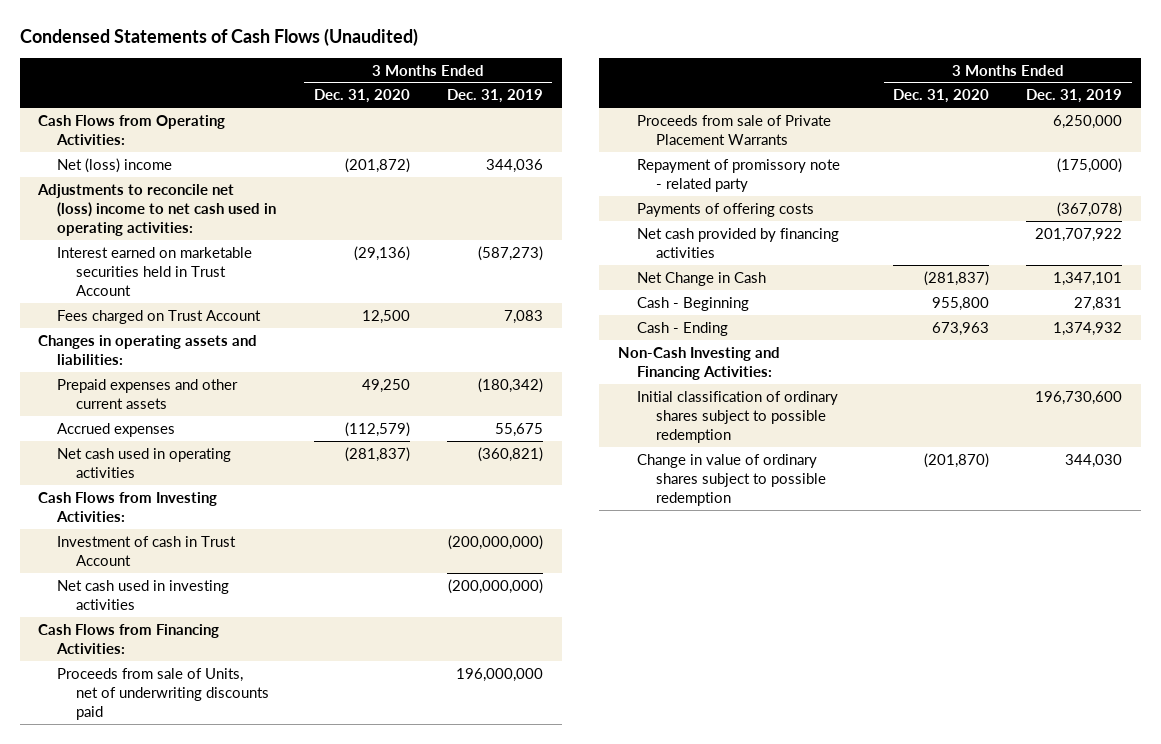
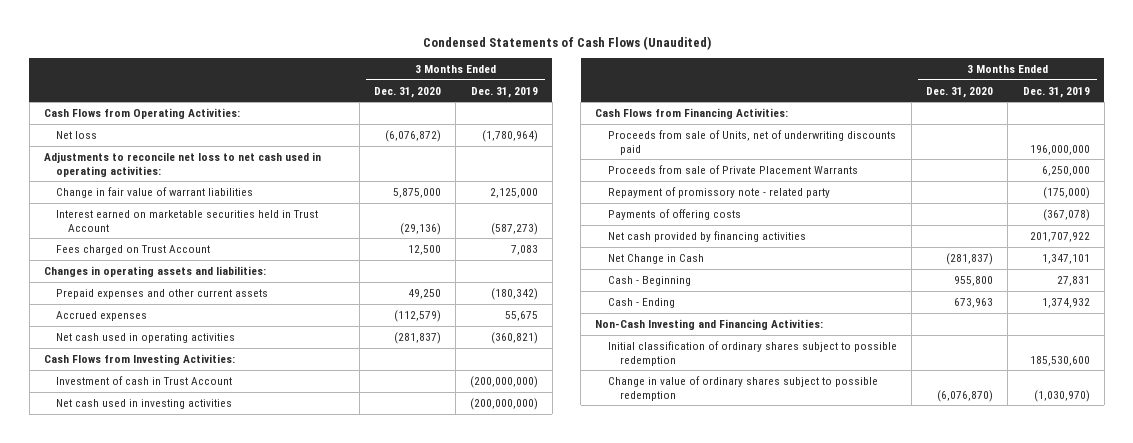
[57,157,173,173] Net (loss) income -> [55,130,97,139] Net loss
[344,157,410,173] (201,872) -> [384,129,441,142] (6,076,872)
[485,158,543,173] 344,036 -> [481,129,538,142] (1,780,964)
[37,183,277,236] Adjustments to reconcile net (loss) income to net cash used in operating activities: -> [43,151,321,177] Adjustments to reconcile net loss to net cash used in operating activities:
none -> [55,186,253,198] Change in fair value of warrant liabilities
[1035,390,1123,405] 196,730,600 -> [1029,355,1090,366] 185,530,600
[924,452,990,468] (201,870) -> [936,389,993,402] (6,076,870)
[1065,453,1123,468] 344,030 -> [1033,389,1090,402] (1,030,970)

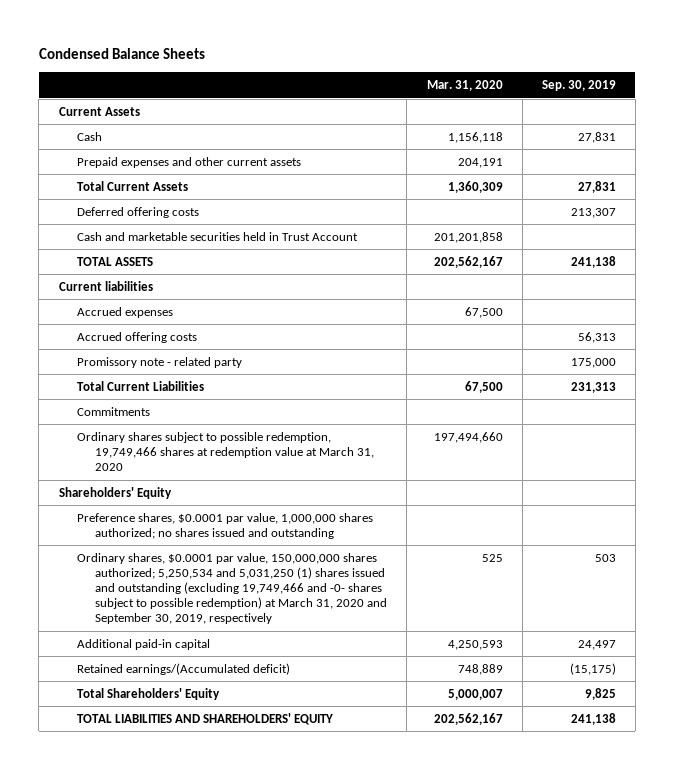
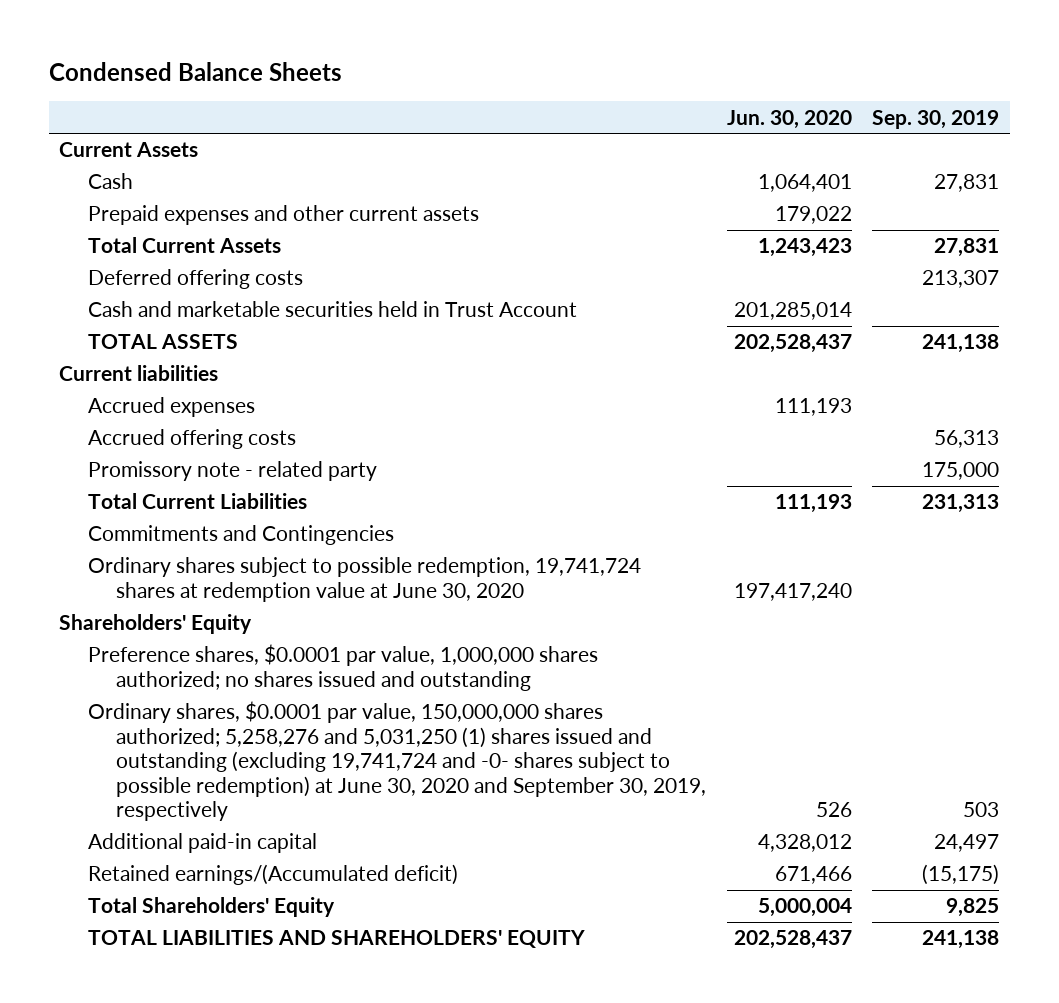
[426,80,503,92] Mar. 31, 2020 -> none
none -> [726,109,852,129] Jun. 30, 2020
[76,406,150,416] Commitments -> [87,525,394,546] Commitments and Contingencies
[76,431,375,472] Ordinary shares subject to possible redemption, 19,749,466 shares at redemption value at March 31, 2020 -> [87,557,641,602] Ordinary shares subject to possible redemption, 19,741,724 shares at redemption value at June 30, 2020
[76,552,388,625] Ordinary shares, $0.0001 par value, 150,000,000 shares authorized; 5,250,534 and 5,031,250 (1) shares issued and outstanding (excluding 19,749,466 and -0- shares subject to possible redemption) at March 31, 2020 and September 30, 2019, respectively -> [87,701,707,822] Ordinary shares, $0.0001 par value, 150,000,000 shares authorized; 5,258,276 and 5,031,250 (1) shares issued and outstanding (excluding 19,741,724 and -0- shares subject to possible redemption) at June 30, 2020 and September 30, 2019, respectively

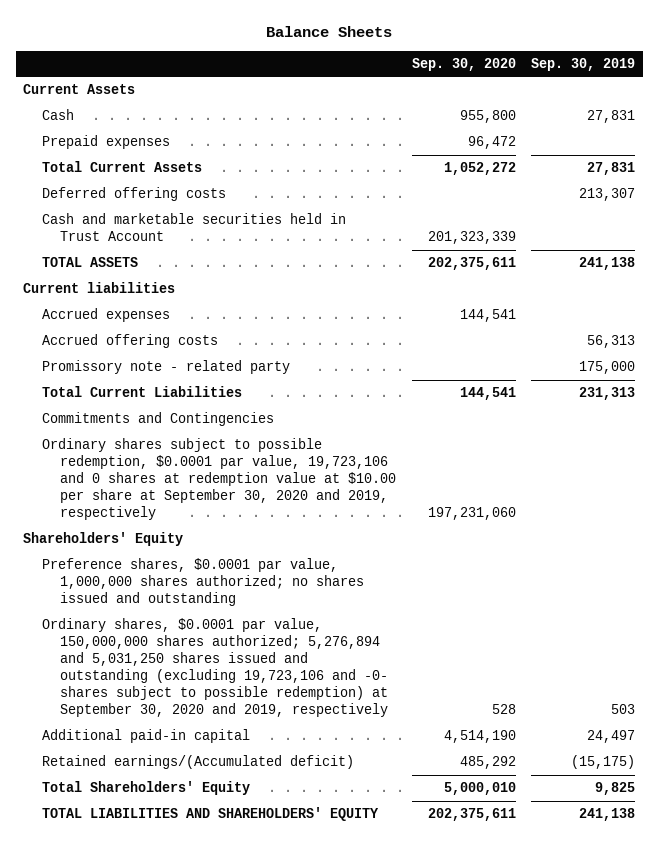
[49,61,343,81] Condensed Balance Sheets -> [266,25,393,37] Balance Sheets
[726,109,852,129] Jun. 30, 2020 -> none
none -> [411,57,516,71] Sep. 30, 2020
[87,205,479,226] Prepaid expenses and other current assets -> [41,135,170,150] Prepaid expenses
[87,557,641,602] Ordinary shares subject to possible redemption, 19,741,724 shares at redemption value at June 30, 2020 -> [41,438,397,521] Ordinary shares subject to possible redemption, $0.0001 par value, 19,723,106 and 0 shares at redemption value at $10.00 per share at September 30, 2020 and 2019, respectively
[87,701,707,822] Ordinary shares, $0.0001 par value, 150,000,000 shares authorized; 5,258,276 and 5,031,250 (1) shares issued and outstanding (excluding 19,741,724 and -0- shares subject to possible redemption) at June 30, 2020 and September 30, 2019, respectively -> [41,618,389,718] Ordinary shares, $0.0001 par value, 150,000,000 shares authorized; 5,276,894 and 5,031,250 shares issued and outstanding (excluding 19,723,106 and -0- shares subject to possible redemption) at September 30, 2020 and 2019, respectively

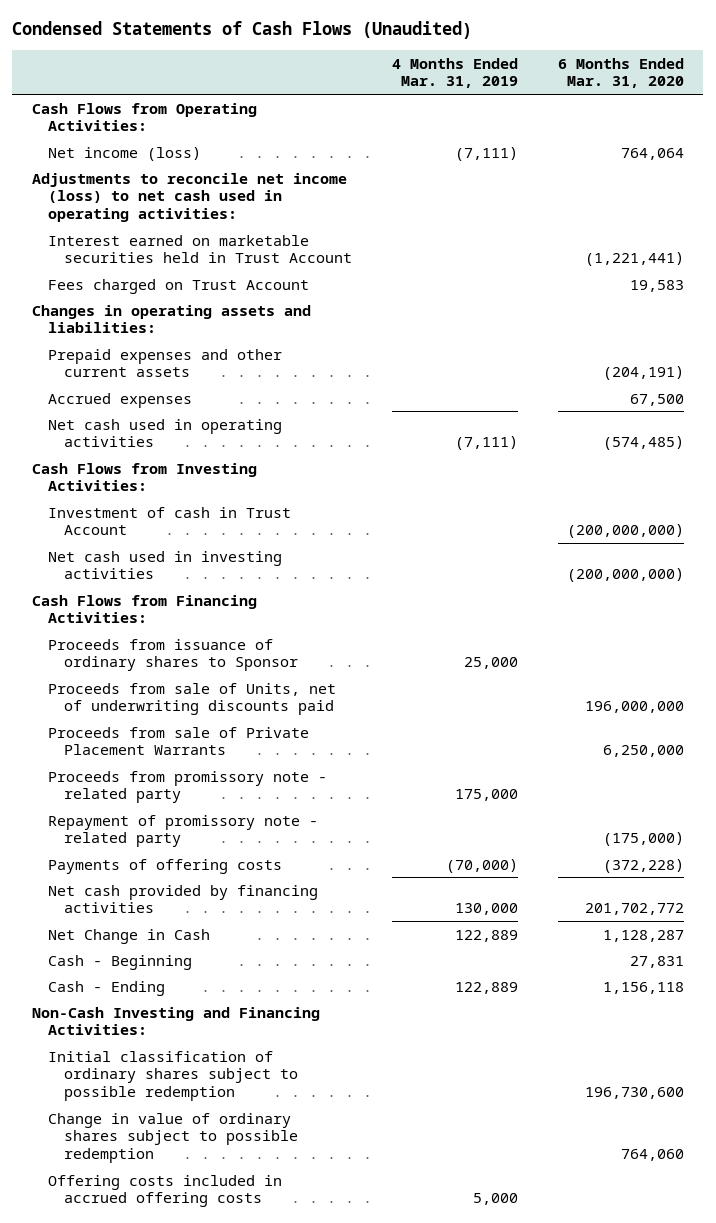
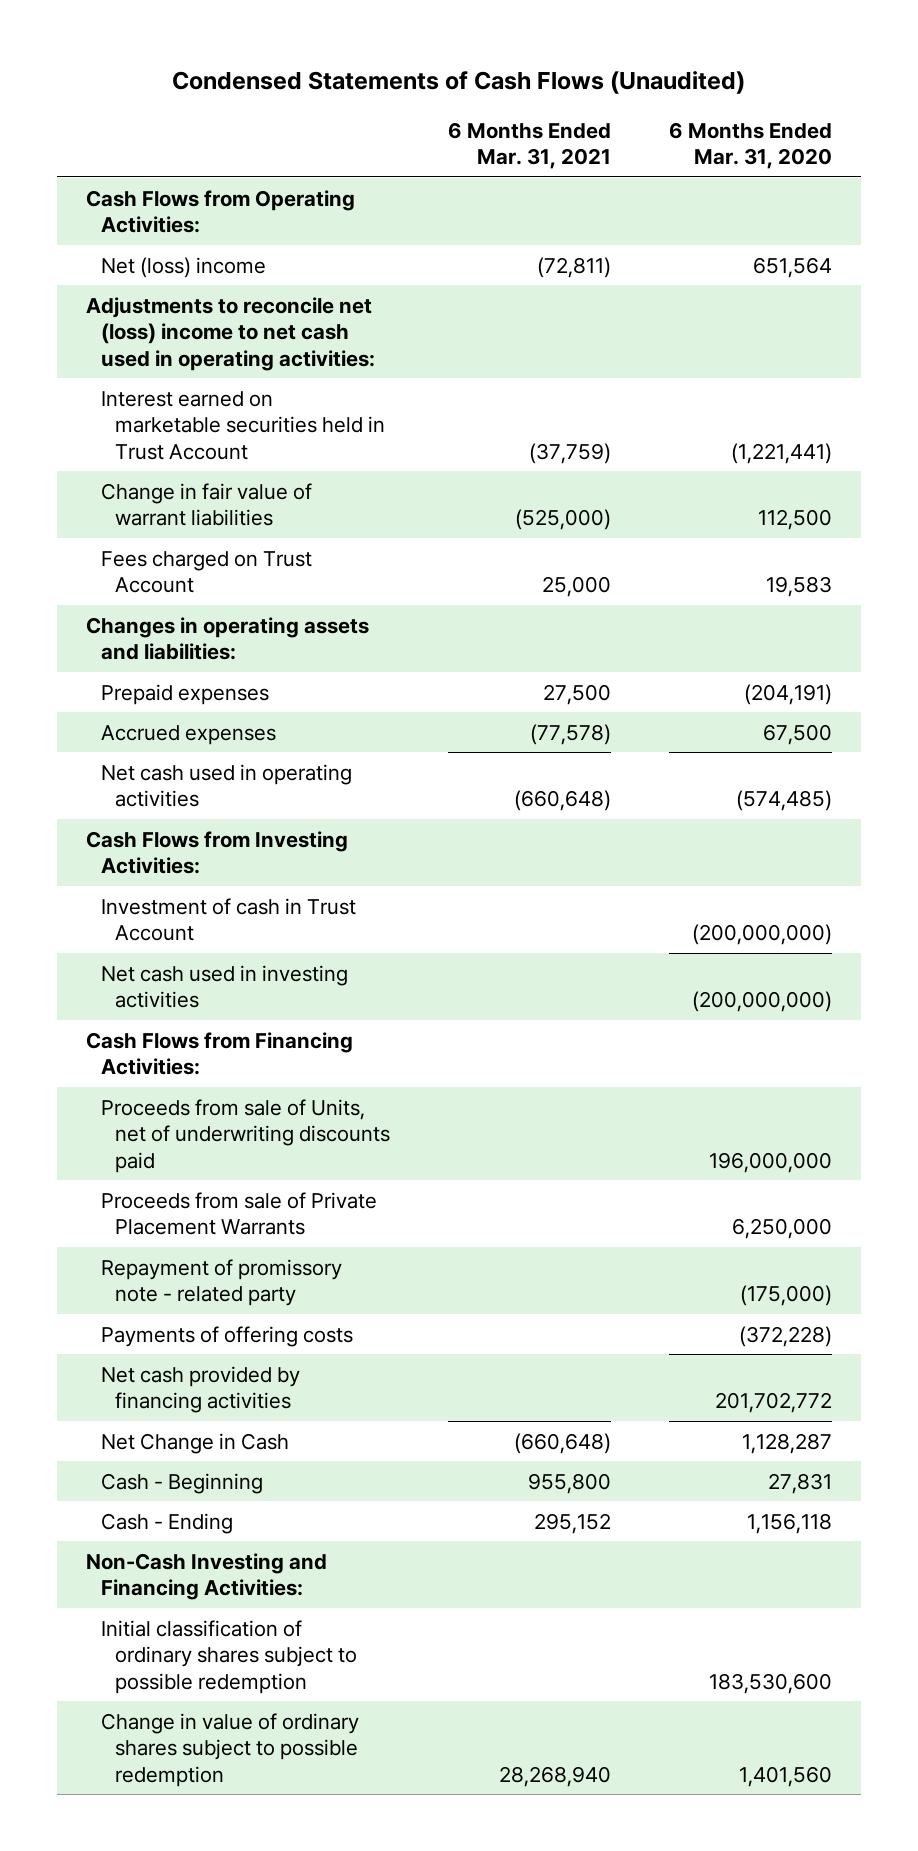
[391,57,518,89] 4 Months Ended Mar. 31, 2019 -> none
none -> [448,121,612,170] 6 Months Ended Mar. 31, 2021
[48,146,202,161] Net income (loss) -> [100,256,266,278] Net (loss) income
[620,147,684,160] 764,064 -> [753,256,833,278] 651,564
[32,172,348,223] Adjustments to reconcile net income (loss) to net cash used in operating activities: -> [85,296,375,371] Adjustments to reconcile net (loss) income to net cash used in operating activities:
none -> [100,482,312,527] Change in fair value of warrant liabilities
[48,348,283,378] Prepaid expenses and other current assets -> [100,683,269,705] Prepaid expenses
[48,638,299,672] Proceeds from issuance of ordinary shares to Sponsor -> none
[48,770,328,804] Proceeds from promissory note - related party -> none
[48,1174,283,1208] Offering costs included in accrued offering costs -> none
[584,1087,684,1100] 196,730,600 -> [709,1672,833,1694] 183,530,600
[620,1149,684,1162] 764,060 -> [739,1765,833,1787] 1,401,560

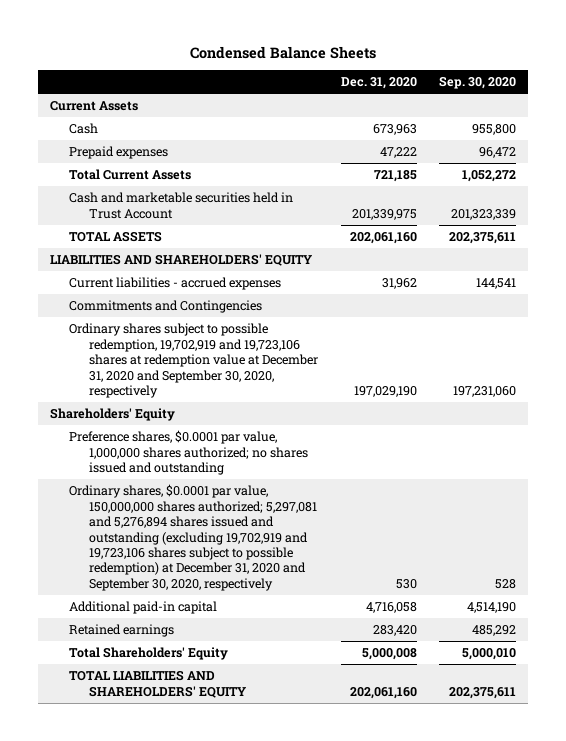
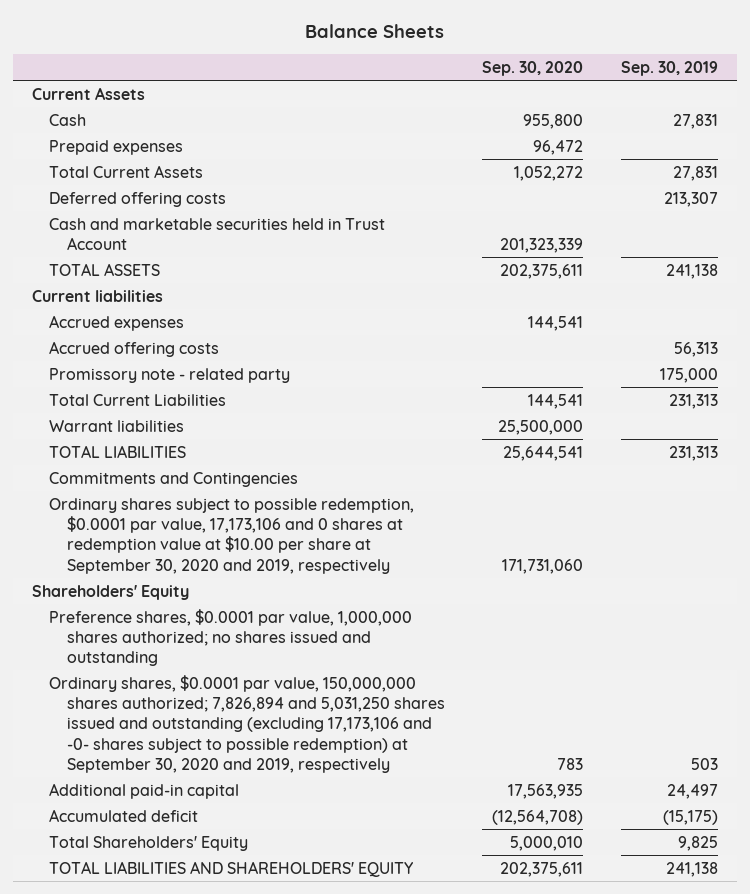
[190,45,377,59] Condensed Balance Sheets -> [304,24,444,39] Balance Sheets
[340,77,417,90] Dec. 31, 2020 -> none
none -> [620,61,718,77] Sep. 30, 2019
none -> [49,191,227,207] Deferred offering costs
[49,254,312,267] LIABILITIES AND SHAREHOLDERS' EQUITY -> none
none -> [31,289,163,302] Current liabilities
[69,277,282,291] Current liabilities - accrued expenses -> [49,314,185,331] Accrued expenses
none -> [49,340,220,357] Accrued offering costs
none -> [49,367,291,383] Promissory note - related party
none -> [49,393,227,406] Total Current Liabilities
none -> [49,419,185,432] Warrant liabilities
none -> [49,444,187,458] TOTAL LIABILITIES
[69,323,318,399] Ordinary shares subject to possible redemption, 19,702,919 and 19,723,106 shares at redemption value at December 31, 2020 and September 30, 2020, respectively -> [49,497,415,574] Ordinary shares subject to possible redemption, $0.0001 par value, 17,173,106 and 0 shares at redemption value at $10.00 per share at September 30, 2020 and 2019, respectively
[453,386,517,398] 197,231,060 -> [502,558,584,574] 171,731,060
[69,624,175,638] Retained earnings -> none
[69,484,317,591] Ordinary shares, $0.0001 par value, 150,000,000 shares authorized; 5,297,081 and 5,276,894 shares issued and outstanding (excluding 19,702,919 and 19,723,106 shares subject to possible redemption) at December 31, 2020 and September 30, 2020, respectively -> [49,674,446,774] Ordinary shares, $0.0001 par value, 150,000,000 shares authorized; 7,826,894 and 5,031,250 shares issued and outstanding (excluding 17,173,106 and -0- shares subject to possible redemption) at September 30, 2020 and 2019, respectively
[495,578,517,589] 528 -> [557,758,584,771] 783
[467,602,517,614] 4,514,190 -> [508,783,584,799] 17,563,935
none -> [49,808,199,822] Accumulated deficit

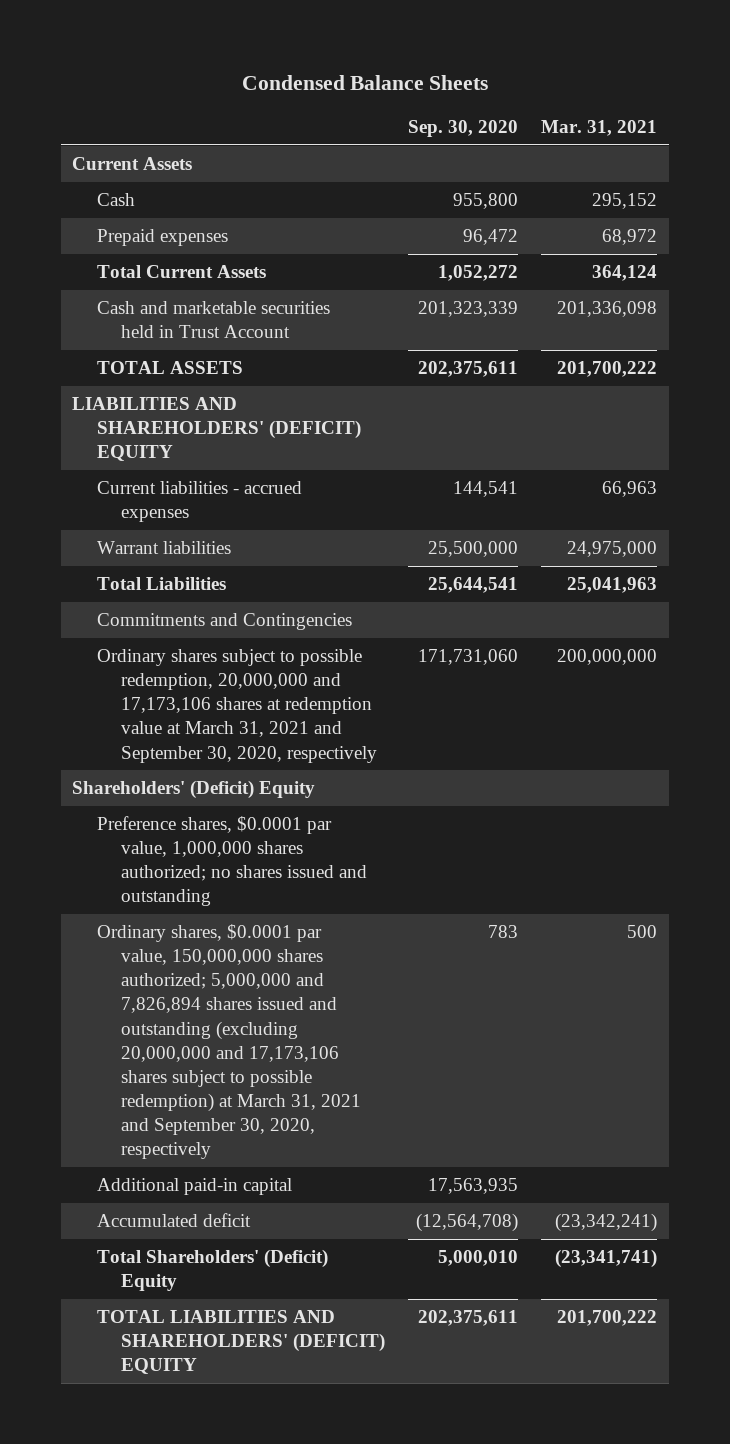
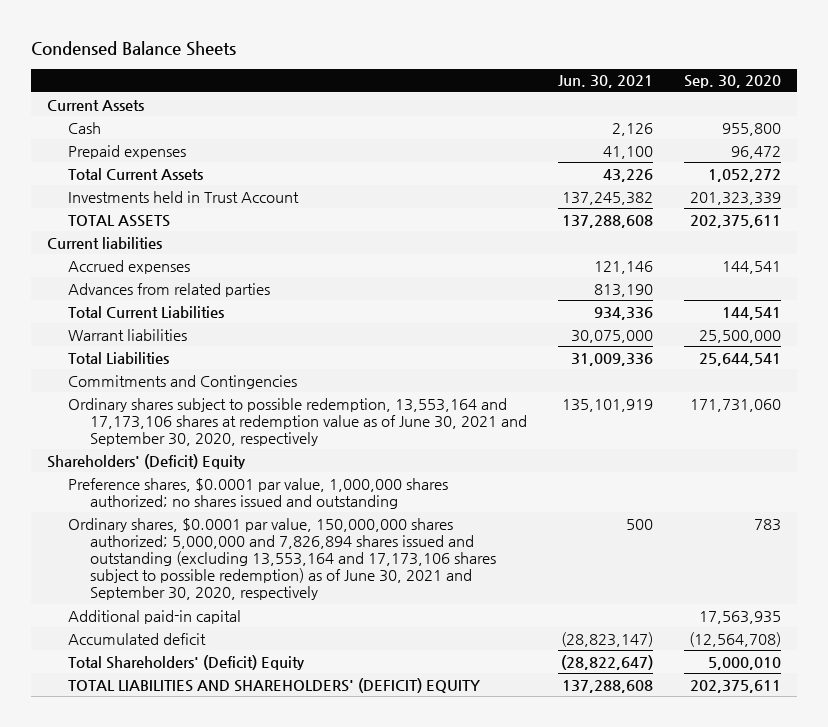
[541,120,658,137] Mar. 31, 2021 -> none
none -> [557,75,653,89] Jun. 30, 2021
[96,301,330,339] Cash and marketable securities held in Trust Account -> [68,190,300,203] Investments held in Trust Account
[72,397,361,462] LIABILITIES AND SHAREHOLDERS' (DEFICIT) EQUITY -> none
none -> [46,236,162,249] Current liabilities
[96,481,302,523] Current liabilities - accrued expenses -> [68,259,191,274] Accrued expenses
none -> [68,282,271,297] Advances from related parties
none -> [68,305,225,318] Total Current Liabilities
[96,649,377,763] Ordinary shares subject to possible redemption, 20,000,000 and 17,173,106 shares at redemption value at March 31, 2021 and September 30, 2020, respectively -> [68,397,527,446] Ordinary shares subject to possible redemption, 13,553,164 and 17,173,106 shares at redemption value as of June 30, 2021 and September 30, 2020, respectively
[96,924,361,1160] Ordinary shares, $0.0001 par value, 150,000,000 shares authorized; 5,000,000 and 7,826,894 shares issued and outstanding (excluding 20,000,000 and 17,173,106 shares subject to possible redemption) at March 31, 2021 and September 30, 2020, respectively -> [68,517,496,601] Ordinary shares, $0.0001 par value, 150,000,000 shares authorized; 5,000,000 and 7,826,894 shares issued and outstanding (excluding 13,553,164 and 17,173,106 shares subject to possible redemption) as of June 30, 2021 and September 30, 2020, respectively

